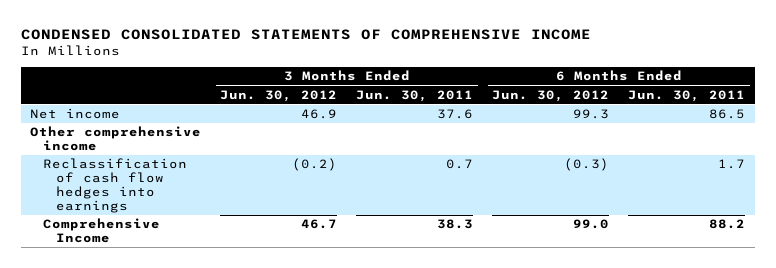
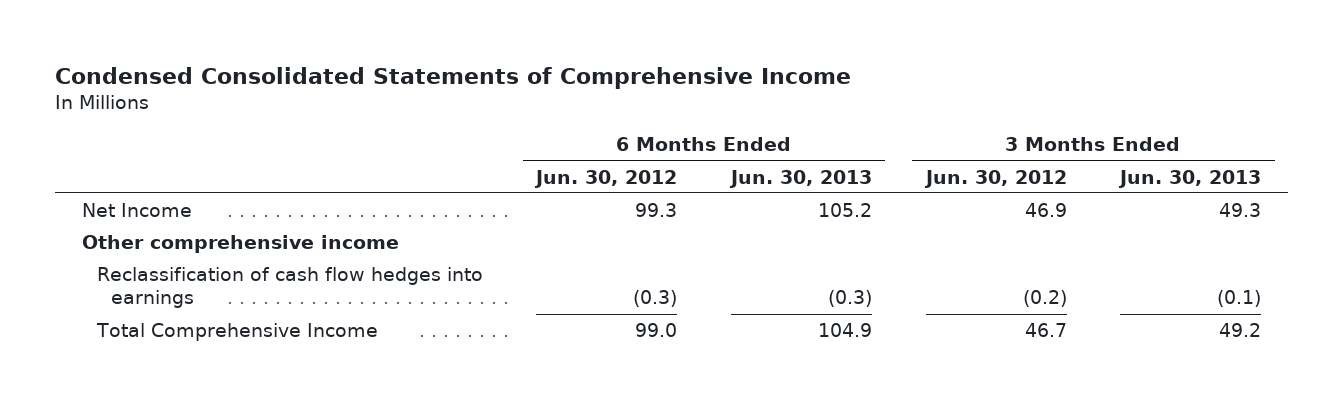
[20,29,591,41] CONDENSED CONSOLIDATED STATEMENTS OF COMPREHENSIVE INCOME -> [55,67,852,90] Condensed Consolidated Statements of Comprehensive Income
[356,89,474,102] Jun. 30, 2011 -> none
[628,89,746,102] Jun. 30, 2011 -> none
none -> [728,169,872,188] Jun. 30, 2013
none -> [1118,169,1262,188] Jun. 30, 2013
[30,108,121,120] Net income -> [82,203,193,218] Net Income
[43,218,161,244] Comprehensive Income -> [95,323,378,342] Total Comprehensive Income

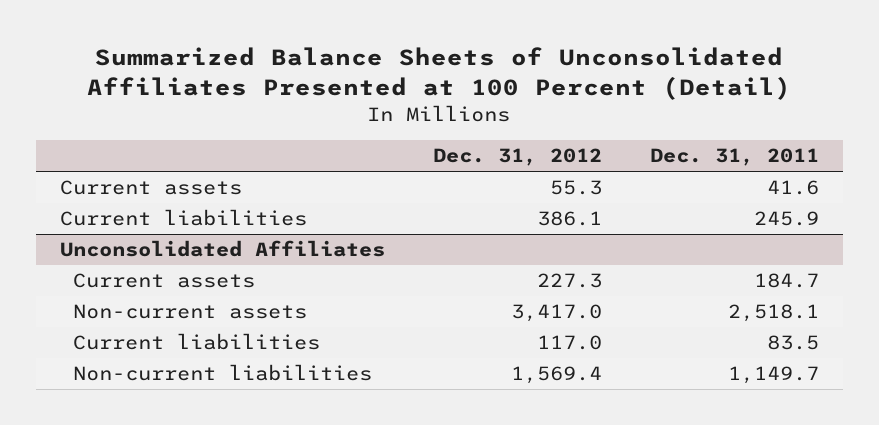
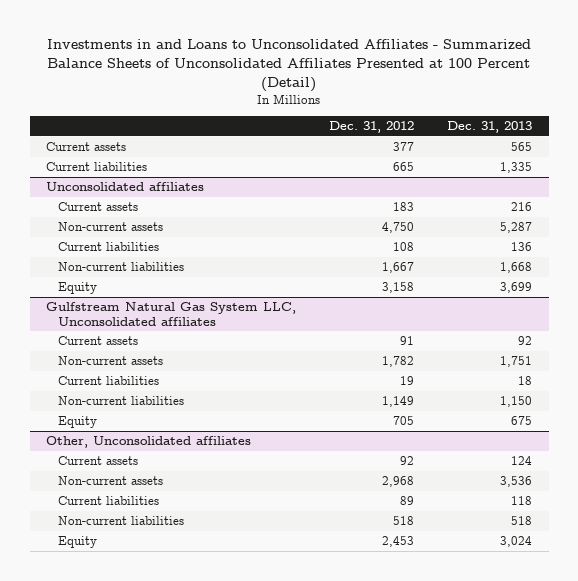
[87,47,792,101] Summarized Balance Sheets of Unconsolidated Affiliates Presented at 100 Percent (Detail) -> [47,38,532,93] Investments in and Loans to Unconsolidated Affiliates - Summarized Balance Sheets of Unconsolidated Affiliates Presented at 100 Percent (Detail)
[649,148,819,167] Dec. 31, 2011 -> none
none -> [447,121,533,134] Dec. 31, 2013
[549,180,602,196] 55.3 -> [393,142,415,152] 377
[536,211,602,227] 386.1 -> [393,162,415,172] 665
[59,240,385,258] Unconsolidated Affiliates -> [46,182,205,192] Unconsolidated affiliates
[536,273,602,289] 227.3 -> [393,202,415,212] 183
[510,304,602,323] 3,417.0 -> [382,222,415,234] 4,750
[536,335,602,351] 117.0 -> [393,242,415,252] 108
[510,366,602,385] 1,569.4 -> [382,262,415,274] 1,667
none -> [57,282,97,295] Equity
none -> [46,302,297,326] Gulfstream Natural Gas System LLC, Unconsolidated affiliates
none -> [57,336,138,346] Current assets
none -> [57,356,163,366] Non-current assets
none -> [57,376,159,386] Current liabilities
none -> [57,396,184,406] Non-current liabilities
none -> [57,416,97,429] Equity
none -> [46,436,252,449] Other, Unconsolidated affiliates
none -> [57,456,138,466] Current assets
none -> [57,476,163,486] Non-current assets
none -> [57,496,159,506] Current liabilities
none -> [57,516,184,526] Non-current liabilities
none -> [57,536,97,549] Equity

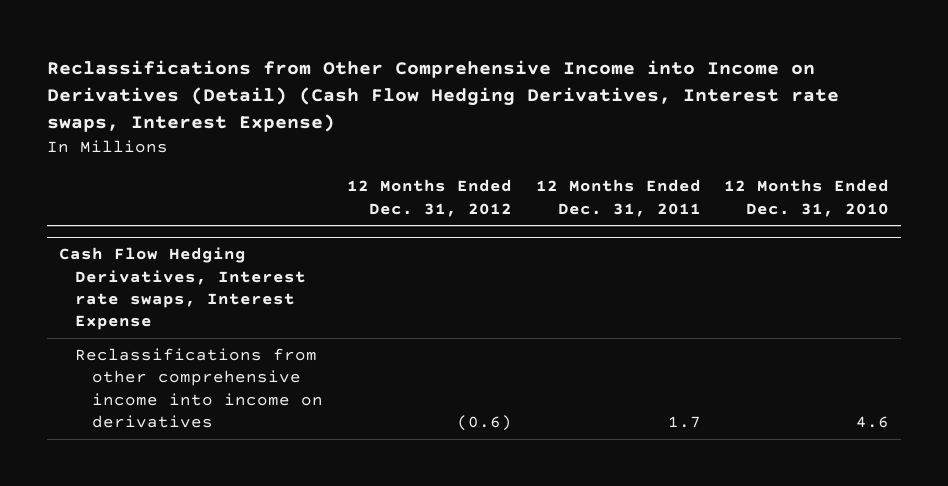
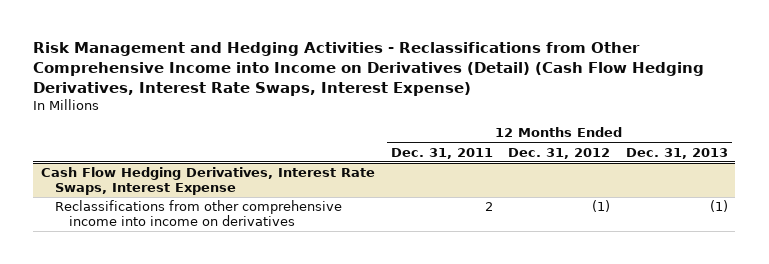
[46,60,839,133] Reclassifications from Other Comprehensive Income into Income on Derivatives (Detail) (Cash Flow Hedging Derivatives, Interest rate swaps, Interest Expense) -> [33,42,705,96] Risk Management and Hedging Activities - Reclassifications from Other Comprehensive Income into Income on Derivatives (Detail) (Cash Flow Hedging Derivatives, Interest Rate Swaps, Interest Expense)
[724,179,890,217] 12 Months Ended Dec. 31, 2010 -> none
none -> [625,147,728,159] Dec. 31, 2013
[58,247,307,331] Cash Flow Hedging Derivatives, Interest rate swaps, Interest Expense -> [40,167,375,196] Cash Flow Hedging Derivatives, Interest Rate Swaps, Interest Expense
[456,415,512,432] (0.6) -> [592,200,611,213] (1)
[667,416,701,429] 1.7 -> [484,202,493,212] 2

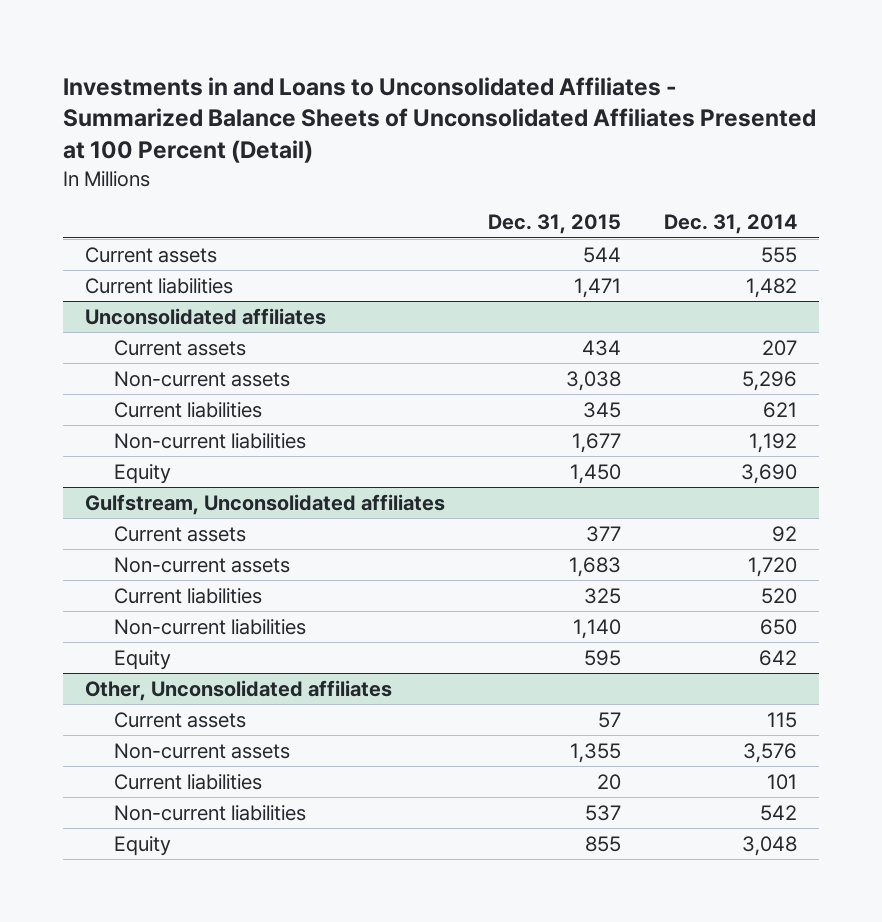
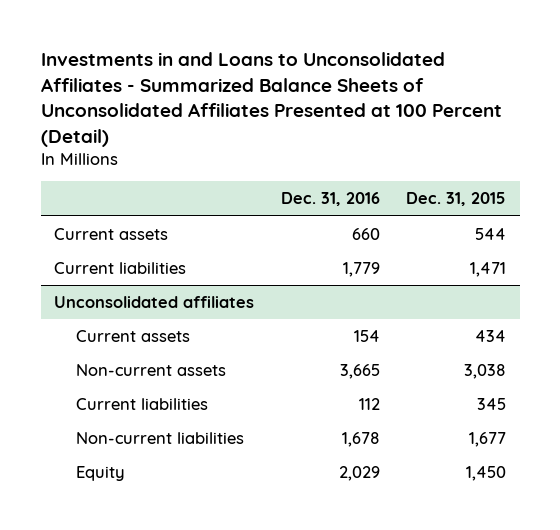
[664,214,798,235] Dec. 31, 2014 -> none
none -> [280,192,380,207] Dec. 31, 2016
[84,493,445,515] Gulfstream, Unconsolidated affiliates -> none
[113,525,246,542] Current assets -> none
[113,556,290,573] Non-current assets -> none
[113,587,262,604] Current liabilities -> none
[113,618,306,635] Non-current liabilities -> none
[113,649,171,670] Equity -> none
[84,679,392,701] Other, Unconsolidated affiliates -> none
[113,711,246,728] Current assets -> none
[113,742,290,759] Non-current assets -> none
[113,773,262,790] Current liabilities -> none
[113,804,306,821] Non-current liabilities -> none
[113,835,171,856] Equity -> none

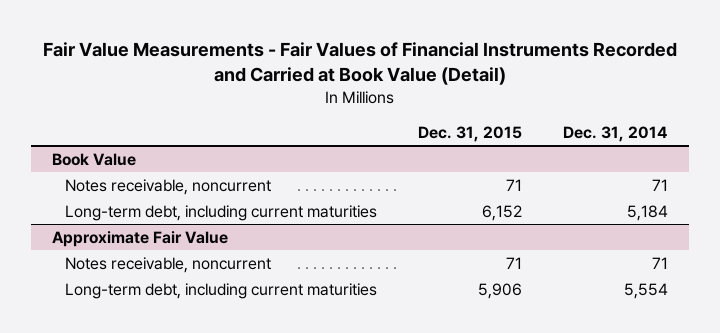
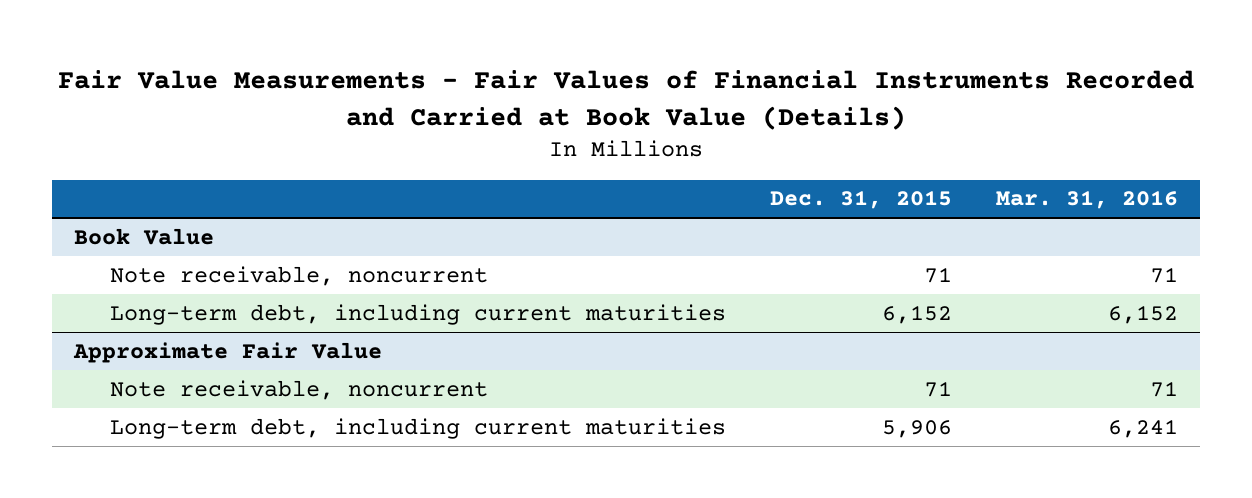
[43,42,678,86] Fair Value Measurements - Fair Values of Financial Instruments Recorded and Carried at Book Value (Detail) -> [57,70,1194,130] Fair Value Measurements - Fair Values of Financial Instruments Recorded and Carried at Book Value (Details)
[563,125,669,142] Dec. 31, 2014 -> none
none -> [995,190,1178,210] Mar. 31, 2016
[64,178,271,195] Notes receivable, noncurrent -> [109,265,488,286] Note receivable, noncurrent
[64,256,271,273] Notes receivable, noncurrent -> [109,379,488,400] Note receivable, noncurrent

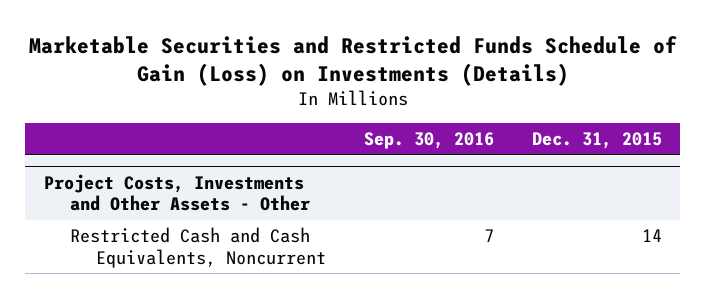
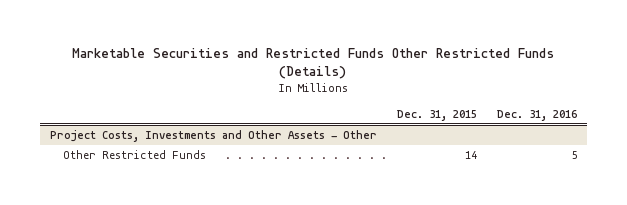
[28,35,677,86] Marketable Securities and Restricted Funds Schedule of Gain (Loss) on Investments (Details) -> [72,47,555,80] Marketable Securities and Restricted Funds Other Restricted Funds (Details)
[363,132,494,150] Sep. 30, 2016 -> none
none -> [497,109,578,121] Dec. 31, 2016
[69,227,326,268] Restricted Cash and Cash Equivalents, Noncurrent -> [62,150,206,160] Other Restricted Funds

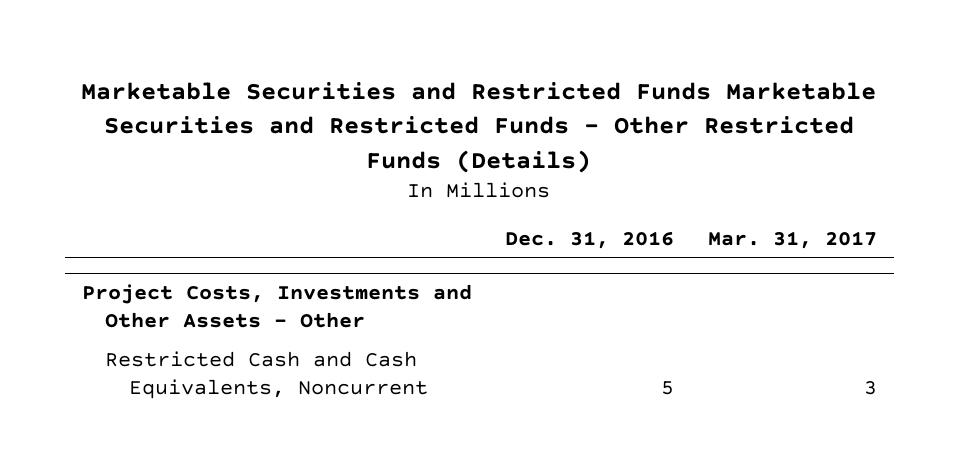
[72,47,555,80] Marketable Securities and Restricted Funds Other Restricted Funds (Details) -> [81,82,877,173] Marketable Securities and Restricted Funds Marketable Securities and Restricted Funds - Other Restricted Funds (Details)
[396,109,477,121] Dec. 31, 2015 -> none
none -> [707,230,877,249] Mar. 31, 2017
[62,150,206,160] Other Restricted Funds -> [105,350,428,399] Restricted Cash and Cash Equivalents, Noncurrent

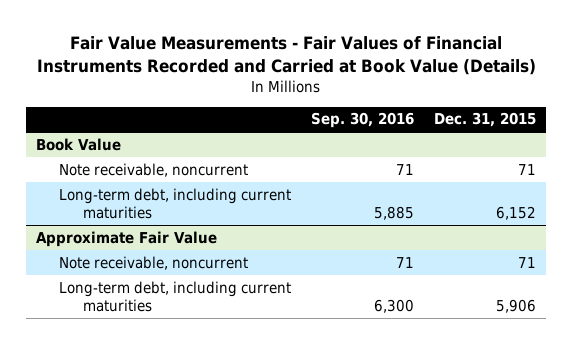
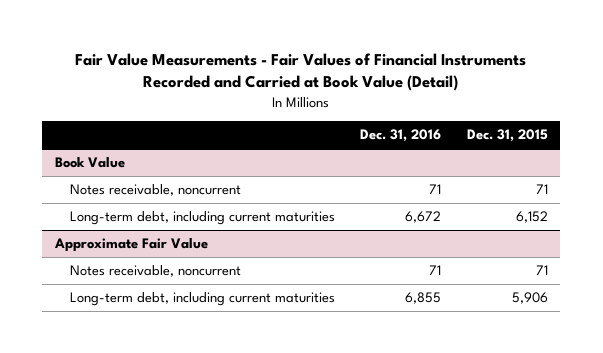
[37,36,537,76] Fair Value Measurements - Fair Values of Financial Instruments Recorded and Carried at Book Value (Details) -> [75,52,527,92] Fair Value Measurements - Fair Values of Financial Instruments Recorded and Carried at Book Value (Detail)
[311,112,415,129] Sep. 30, 2016 -> none
none -> [360,129,442,143] Dec. 31, 2016
[59,162,249,177] Note receivable, noncurrent -> [70,184,242,197] Notes receivable, noncurrent
[59,255,249,270] Note receivable, noncurrent -> [70,265,242,278] Notes receivable, noncurrent

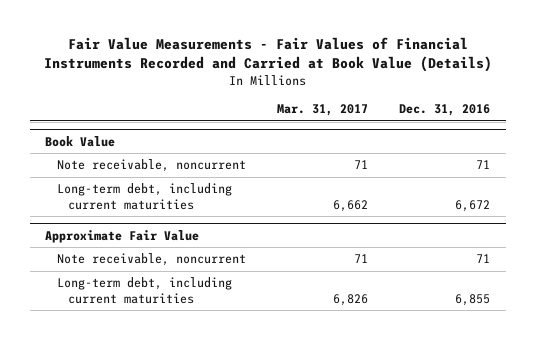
[75,52,527,92] Fair Value Measurements - Fair Values of Financial Instruments Recorded and Carried at Book Value (Detail) -> [43,36,492,72] Fair Value Measurements - Fair Values of Financial Instruments Recorded and Carried at Book Value (Details)
[466,129,548,143] Dec. 31, 2015 -> none
none -> [276,104,368,117] Mar. 31, 2017
[70,184,242,197] Notes receivable, noncurrent -> [56,159,246,173] Note receivable, noncurrent
[70,265,242,278] Notes receivable, noncurrent -> [56,253,246,267] Note receivable, noncurrent

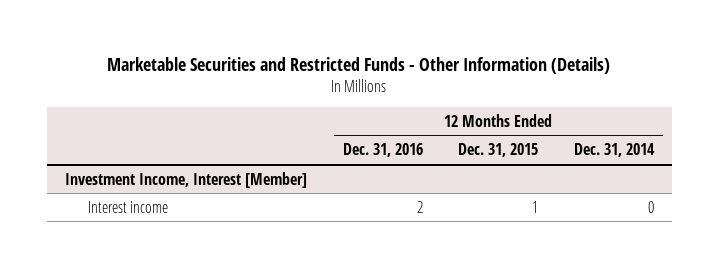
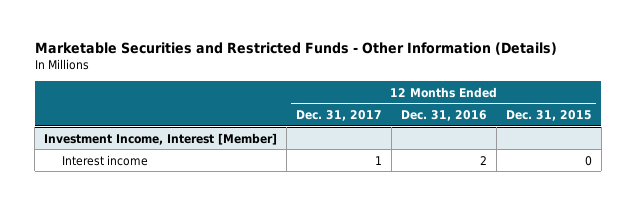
[573,143,655,158] Dec. 31, 2014 -> none
none -> [296,110,383,122] Dec. 31, 2017
[532,200,539,213] 1 -> [584,155,592,166] 0

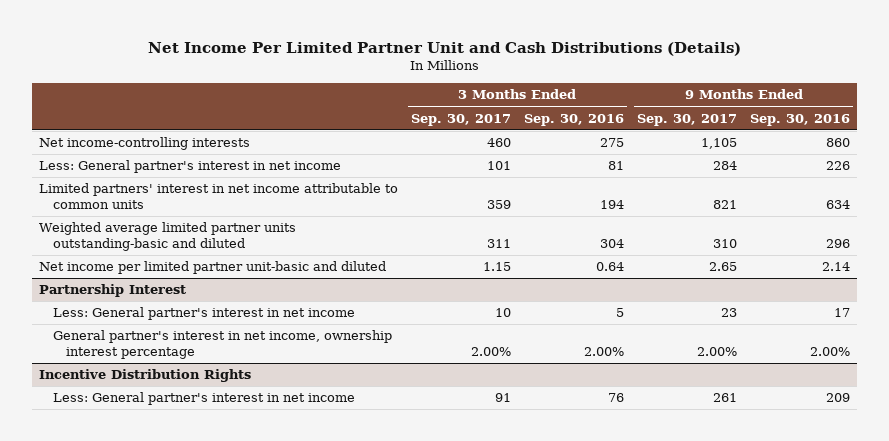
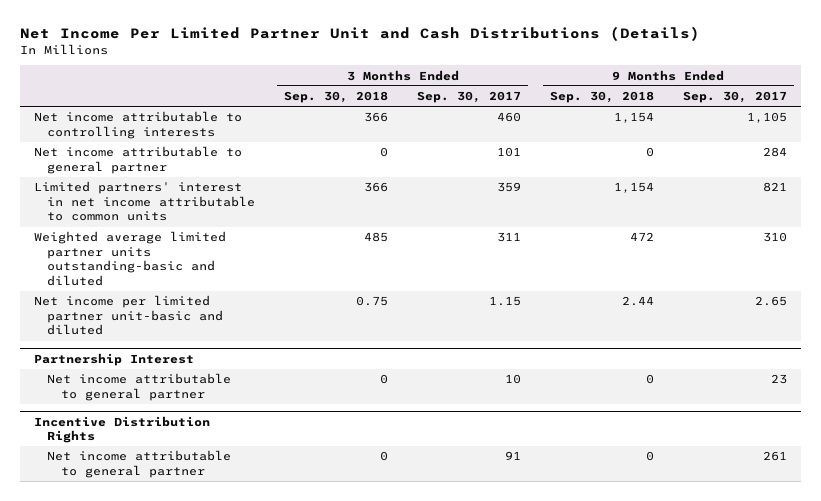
[524,113,625,126] Sep. 30, 2016 -> none
[750,113,851,126] Sep. 30, 2016 -> none
none -> [284,91,389,104] Sep. 30, 2018
none -> [550,91,655,104] Sep. 30, 2018
[38,137,250,151] Net income-controlling interests -> [34,111,243,139] Net income attributable to controlling interests
[38,160,341,174] Less: General partner's interest in net income -> [34,146,243,174] Net income attributable to general partner
[52,330,392,360] General partner's interest in net income, ownership interest percentage -> none
[52,307,355,321] Less: General partner's interest in net income -> [47,373,232,401] Net income attributable to general partner
[52,392,355,406] Less: General partner's interest in net income -> [47,450,232,478] Net income attributable to general partner

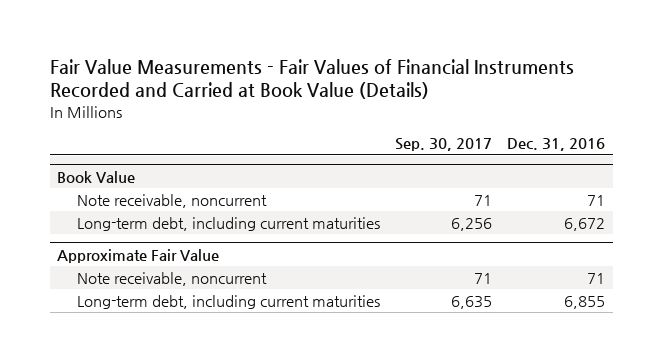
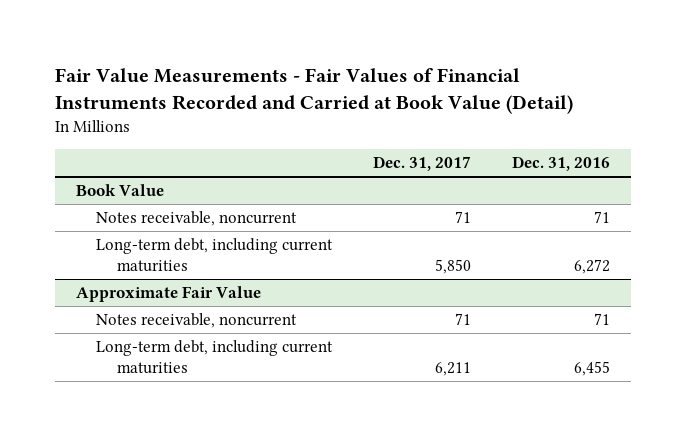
[49,59,574,100] Fair Value Measurements - Fair Values of Financial Instruments Recorded and Carried at Book Value (Details) -> [55,67,574,114] Fair Value Measurements - Fair Values of Financial Instruments Recorded and Carried at Book Value (Detail)
[394,138,492,152] Sep. 30, 2017 -> none
none -> [373,156,472,172] Dec. 31, 2017
[76,193,267,208] Note receivable, noncurrent -> [96,211,298,227] Notes receivable, noncurrent
[563,217,605,231] 6,672 -> [574,258,611,274] 6,272
[76,271,267,286] Note receivable, noncurrent -> [96,313,298,329] Notes receivable, noncurrent
[563,295,605,309] 6,855 -> [574,360,611,376] 6,455

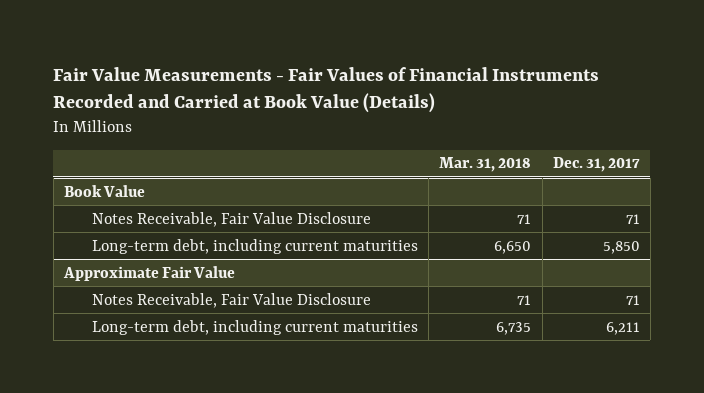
[55,67,574,114] Fair Value Measurements - Fair Values of Financial Instruments Recorded and Carried at Book Value (Detail) -> [53,66,600,114] Fair Value Measurements - Fair Values of Financial Instruments Recorded and Carried at Book Value (Details)
[512,156,611,172] Dec. 31, 2016 -> none
none -> [439,157,532,173] Mar. 31, 2018
[96,211,298,227] Notes receivable, noncurrent -> none
none -> [91,211,371,227] Notes Receivable, Fair Value Disclosure
[96,313,298,329] Notes receivable, noncurrent -> none
none -> [91,292,371,308] Notes Receivable, Fair Value Disclosure

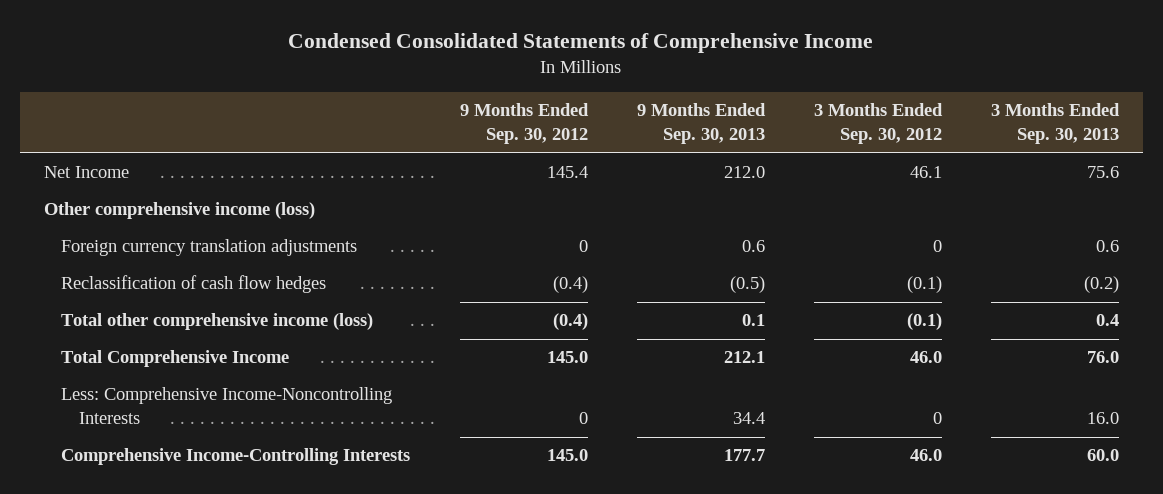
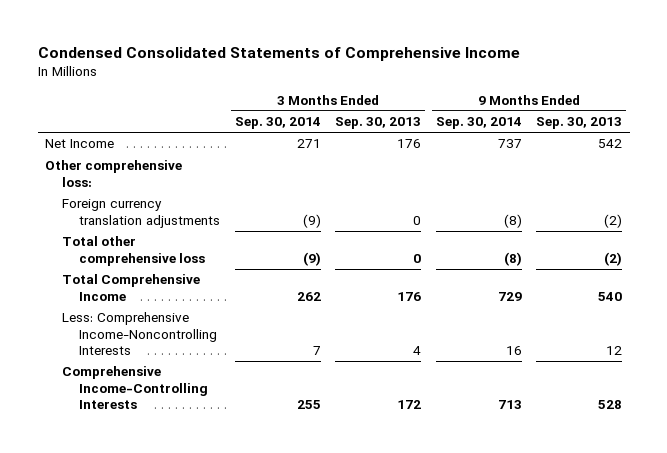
[459,103,589,145] 9 Months Ended Sep. 30, 2012 -> none
[813,103,943,145] 3 Months Ended Sep. 30, 2012 -> none
none -> [234,117,321,130] Sep. 30, 2014
none -> [435,117,522,130] Sep. 30, 2014
[61,275,327,294] Reclassification of cash flow hedges -> none
[723,166,765,179] 212.0 -> [598,139,623,149] 542
[1086,166,1119,179] 75.6 -> [397,139,422,149] 176
[44,202,316,220] Other comprehensive income (loss) -> [44,160,182,187] Other comprehensive loss:
[741,240,765,253] 0.6 -> [604,213,623,228] (2)
[1095,240,1119,253] 0.6 -> [413,215,422,225] 0
[61,313,374,331] Total other comprehensive income (loss) -> [62,236,206,266] Total other comprehensive loss
[741,314,765,327] 0.1 -> [604,251,623,266] (2)
[1095,314,1119,327] 0.4 -> [413,253,422,263] 0
[723,351,765,364] 212.1 -> [598,291,623,301] 540
[1086,351,1119,364] 76.0 -> [397,291,422,301] 176
[732,412,765,425] 34.4 -> [606,346,623,356] 12
[1086,412,1119,425] 16.0 -> [413,346,422,356] 4
[723,449,765,462] 177.7 -> [598,400,623,410] 528
[1086,449,1119,462] 60.0 -> [397,400,422,410] 172

